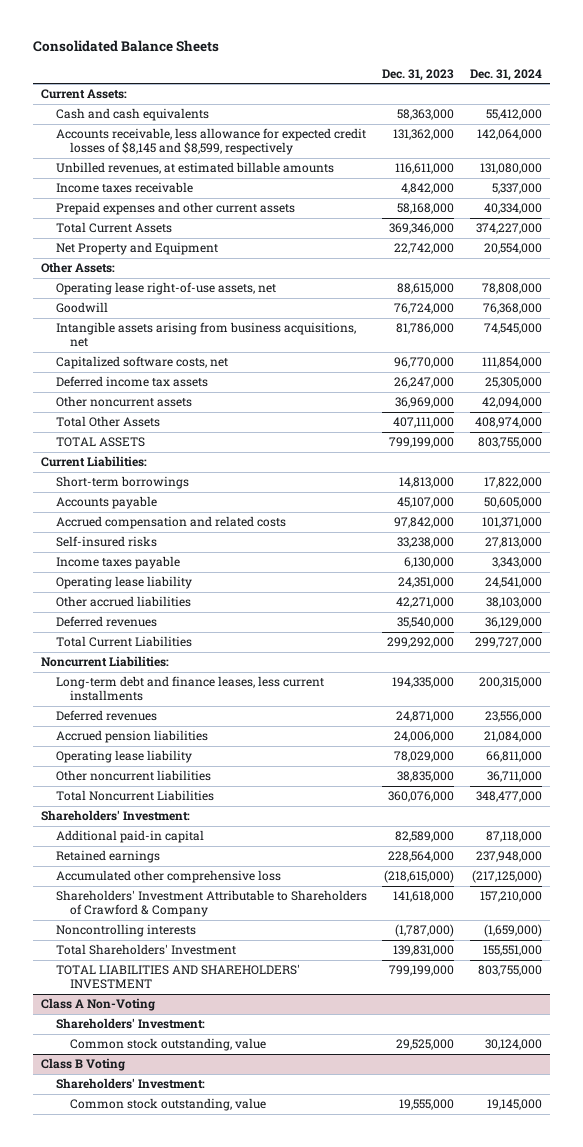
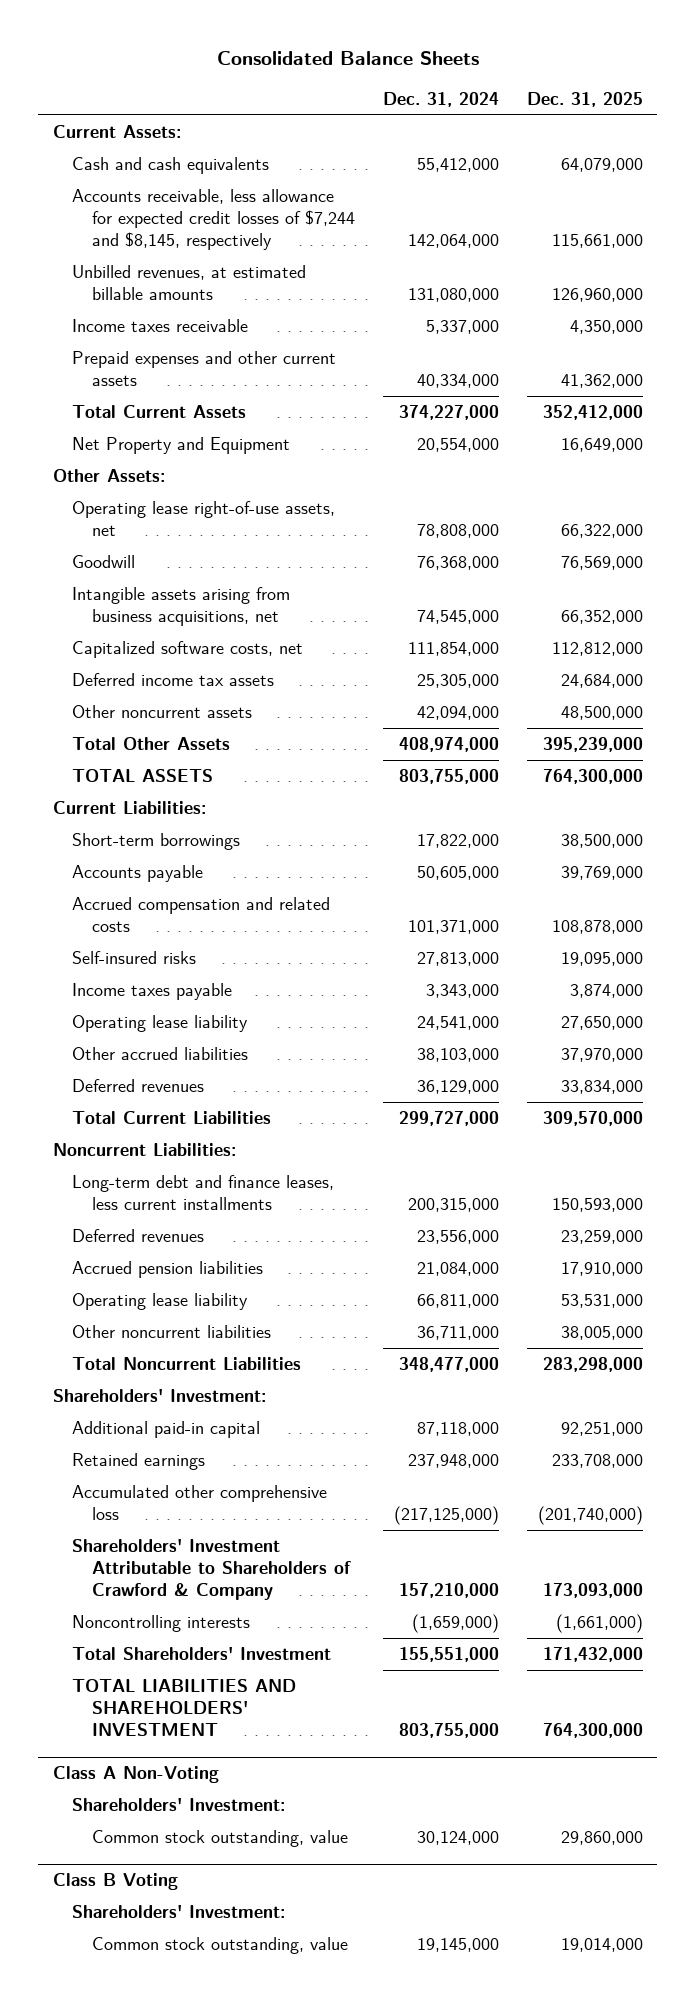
[382,68,455,81] Dec. 31, 2023 -> none
none -> [527,91,644,107] Dec. 31, 2025
[55,128,366,156] Accounts receivable, less allowance for expected credit losses of $8,145 and $8,599, respectively -> [72,189,355,251] Accounts receivable, less allowance for expected credit losses of $7,244 and $8,145, respectively

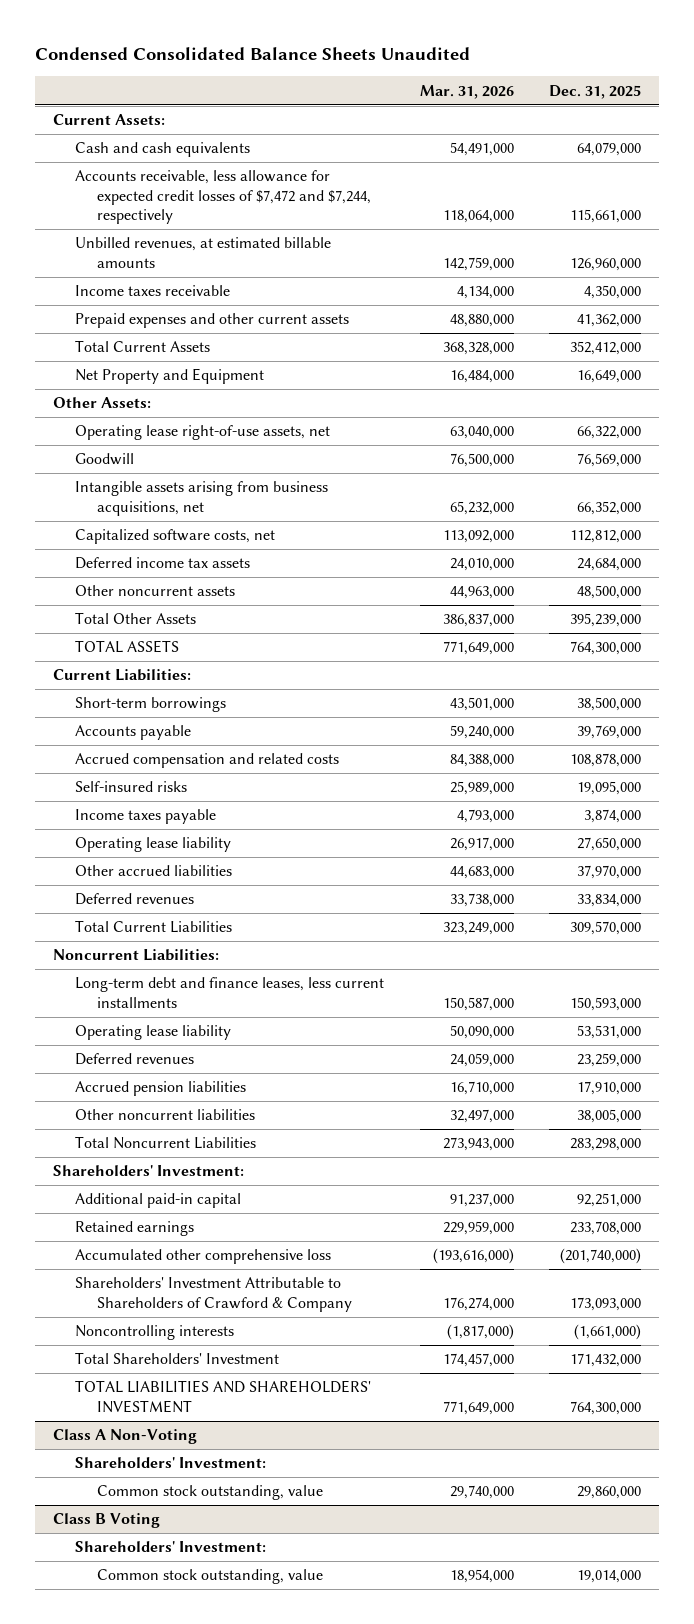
[216,51,479,66] Consolidated Balance Sheets -> [35,47,471,61] Condensed Consolidated Balance Sheets Unaudited
[383,91,500,107] Dec. 31, 2024 -> none
none -> [419,84,514,99] Mar. 31, 2026
[72,189,355,251] Accounts receivable, less allowance for expected credit losses of $7,244 and $8,145, respectively -> [75,170,372,225] Accounts receivable, less allowance for expected credit losses of $7,472 and $7,244, respectively
[72,1293,249,1311] Operating lease liability -> [75,1025,232,1041] Operating lease liability

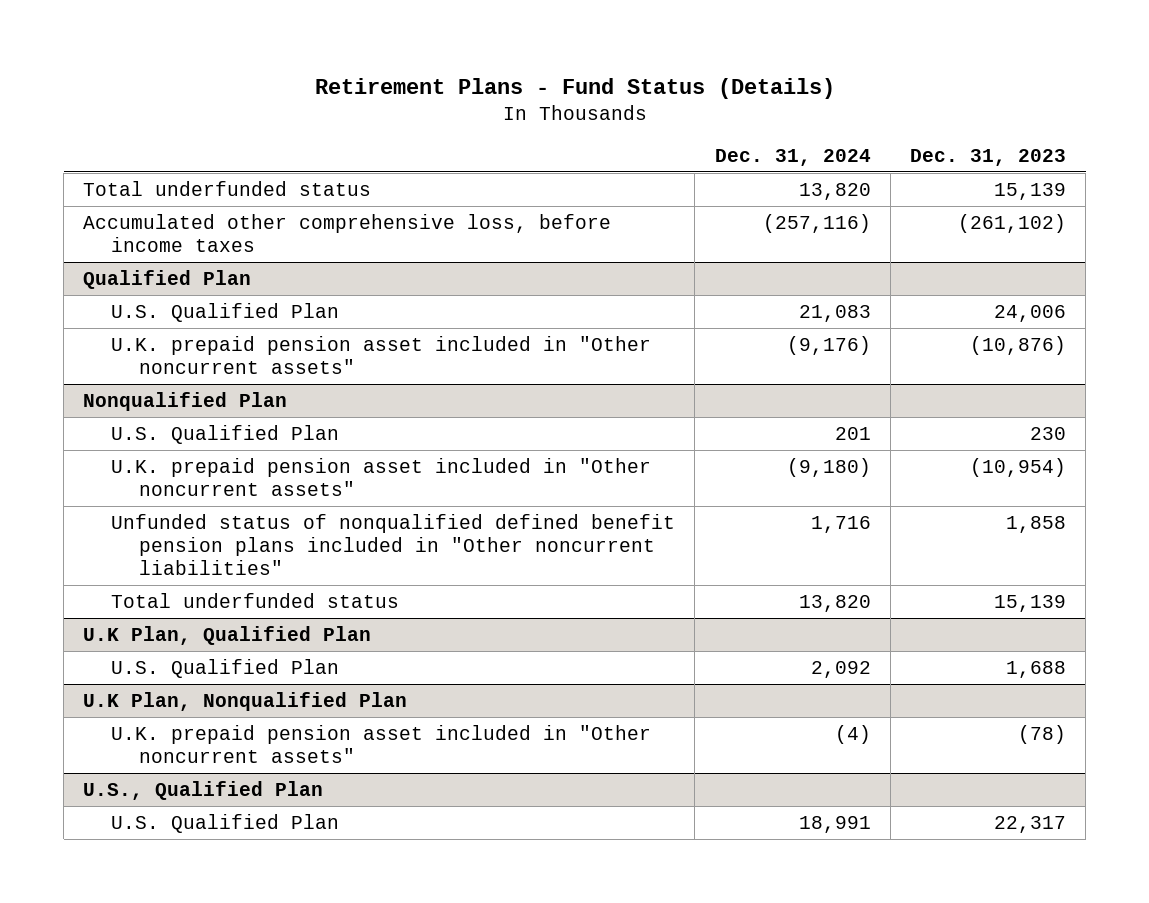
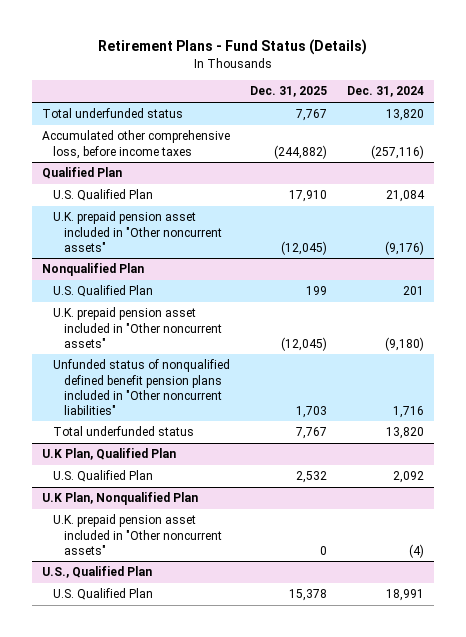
[910,148,1067,166] Dec. 31, 2023 -> none
none -> [249,86,327,98] Dec. 31, 2025
[798,304,871,322] 21,083 -> [385,190,425,203] 21,084

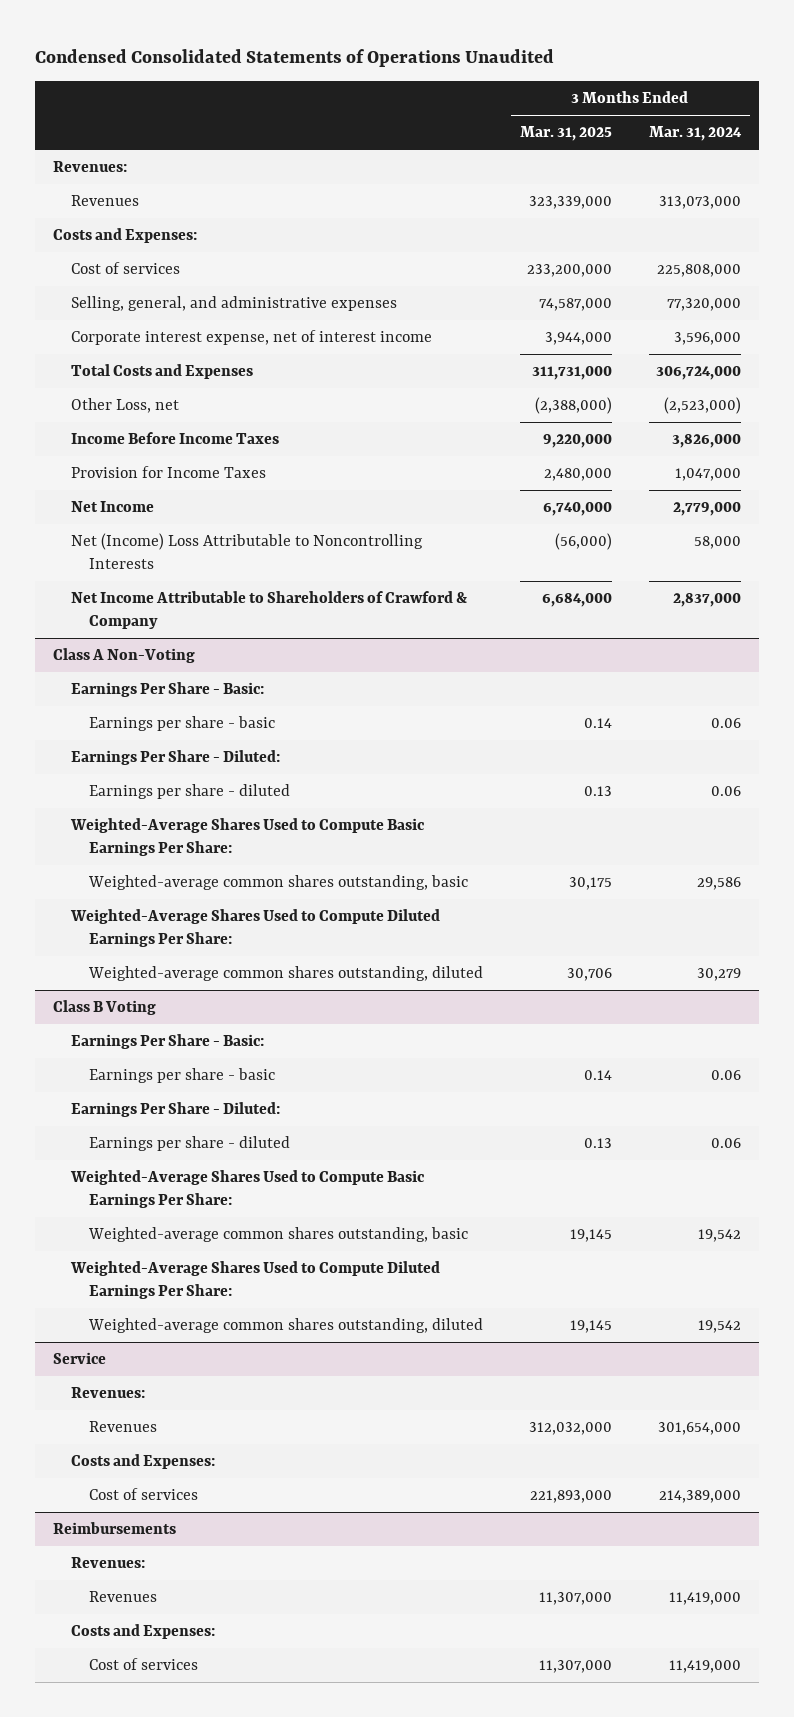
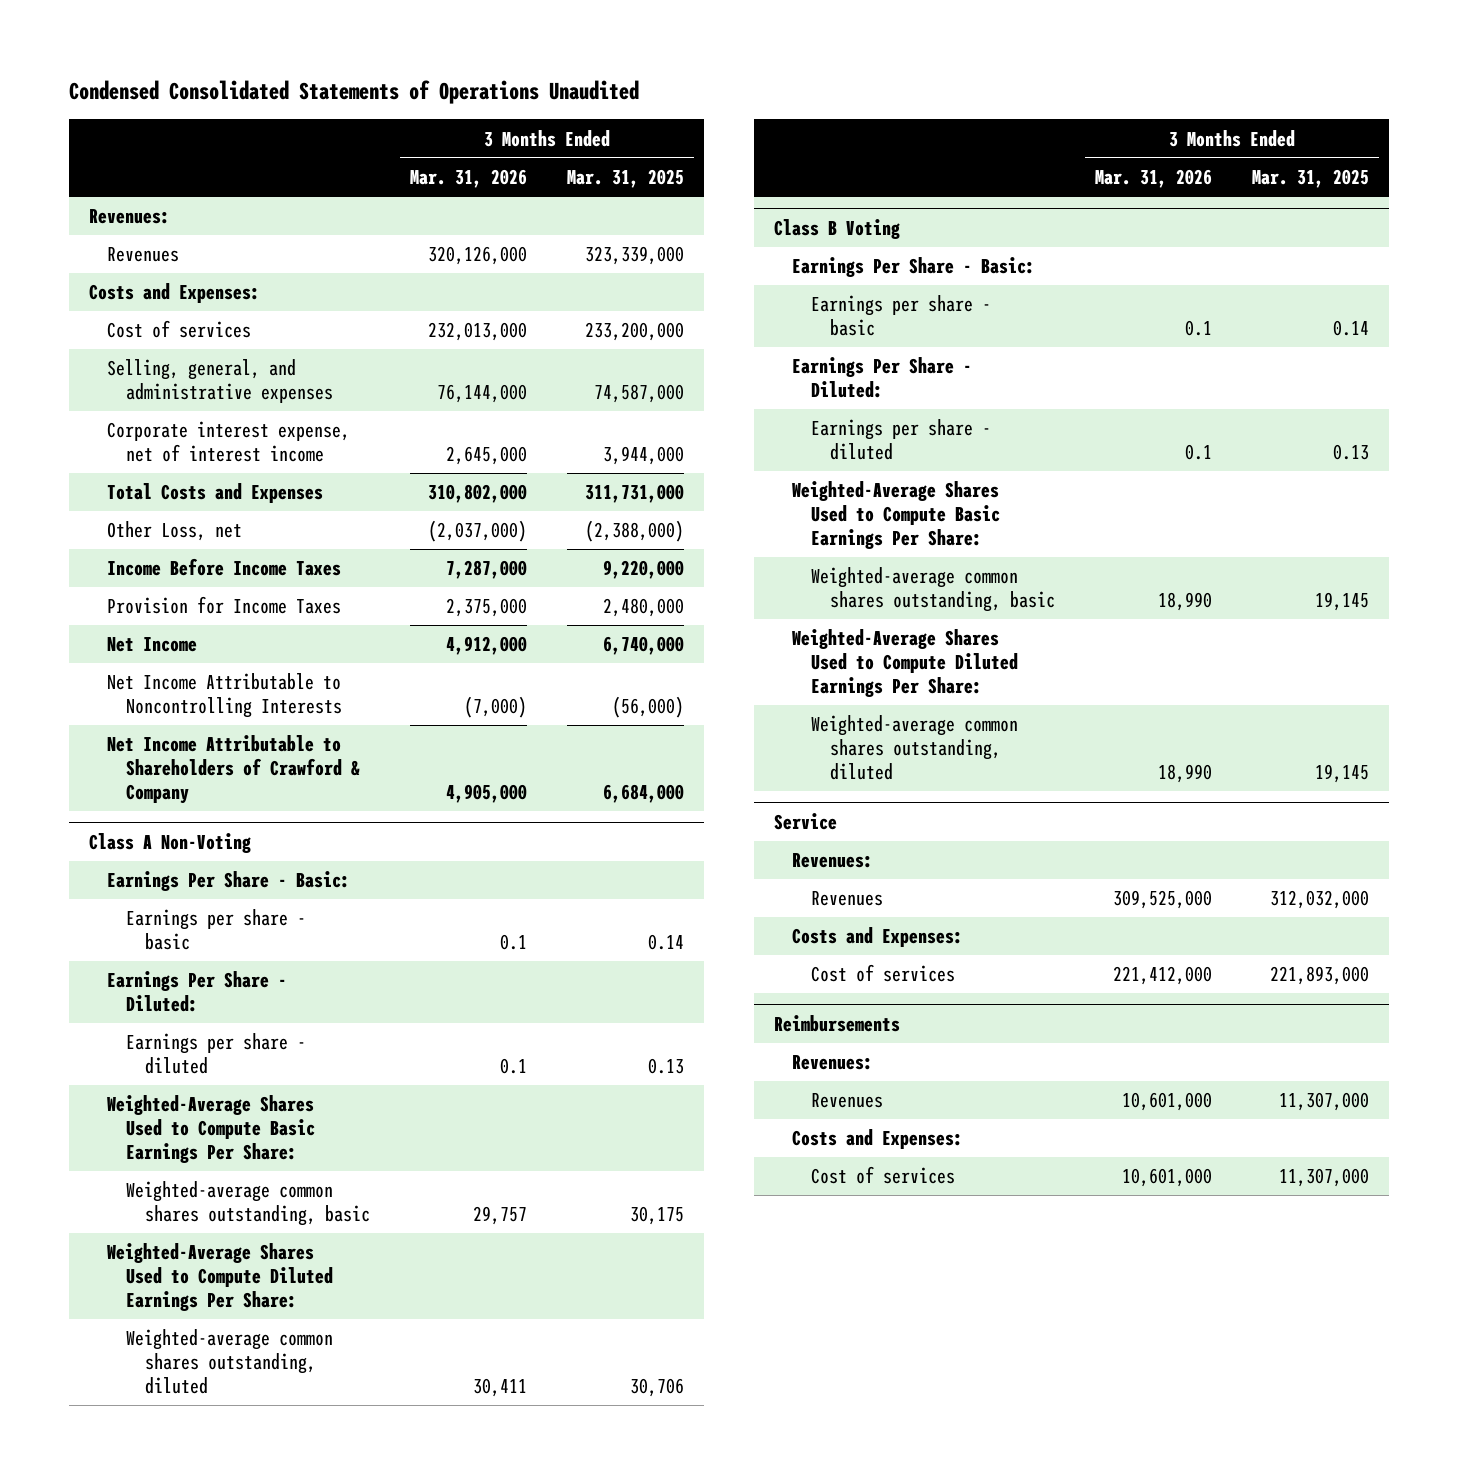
[648,126,742,142] Mar. 31, 2024 -> none
none -> [409,168,527,188] Mar. 31, 2026
[71,533,424,569] Net (Income) Loss Attributable to Noncontrolling Interests -> [107,673,342,718] Net Income Attributable to Noncontrolling Interests

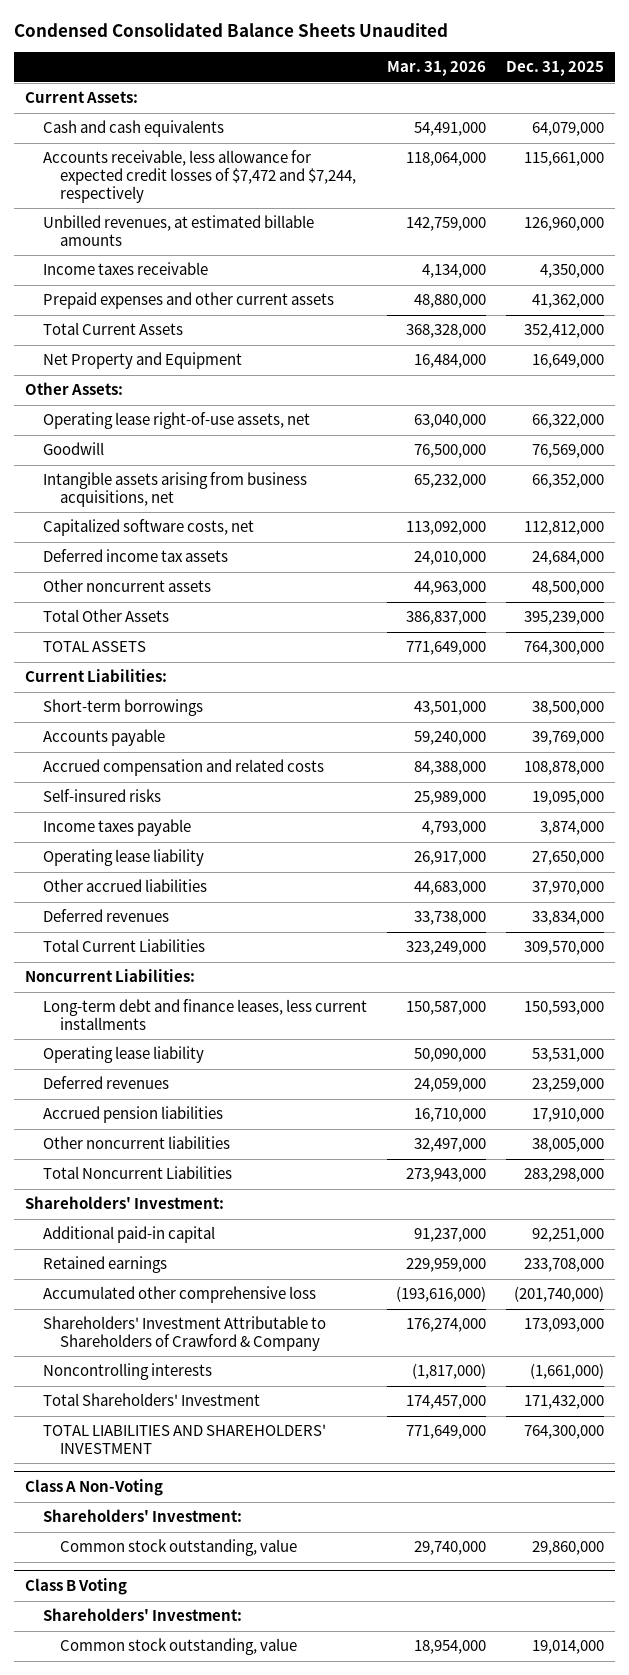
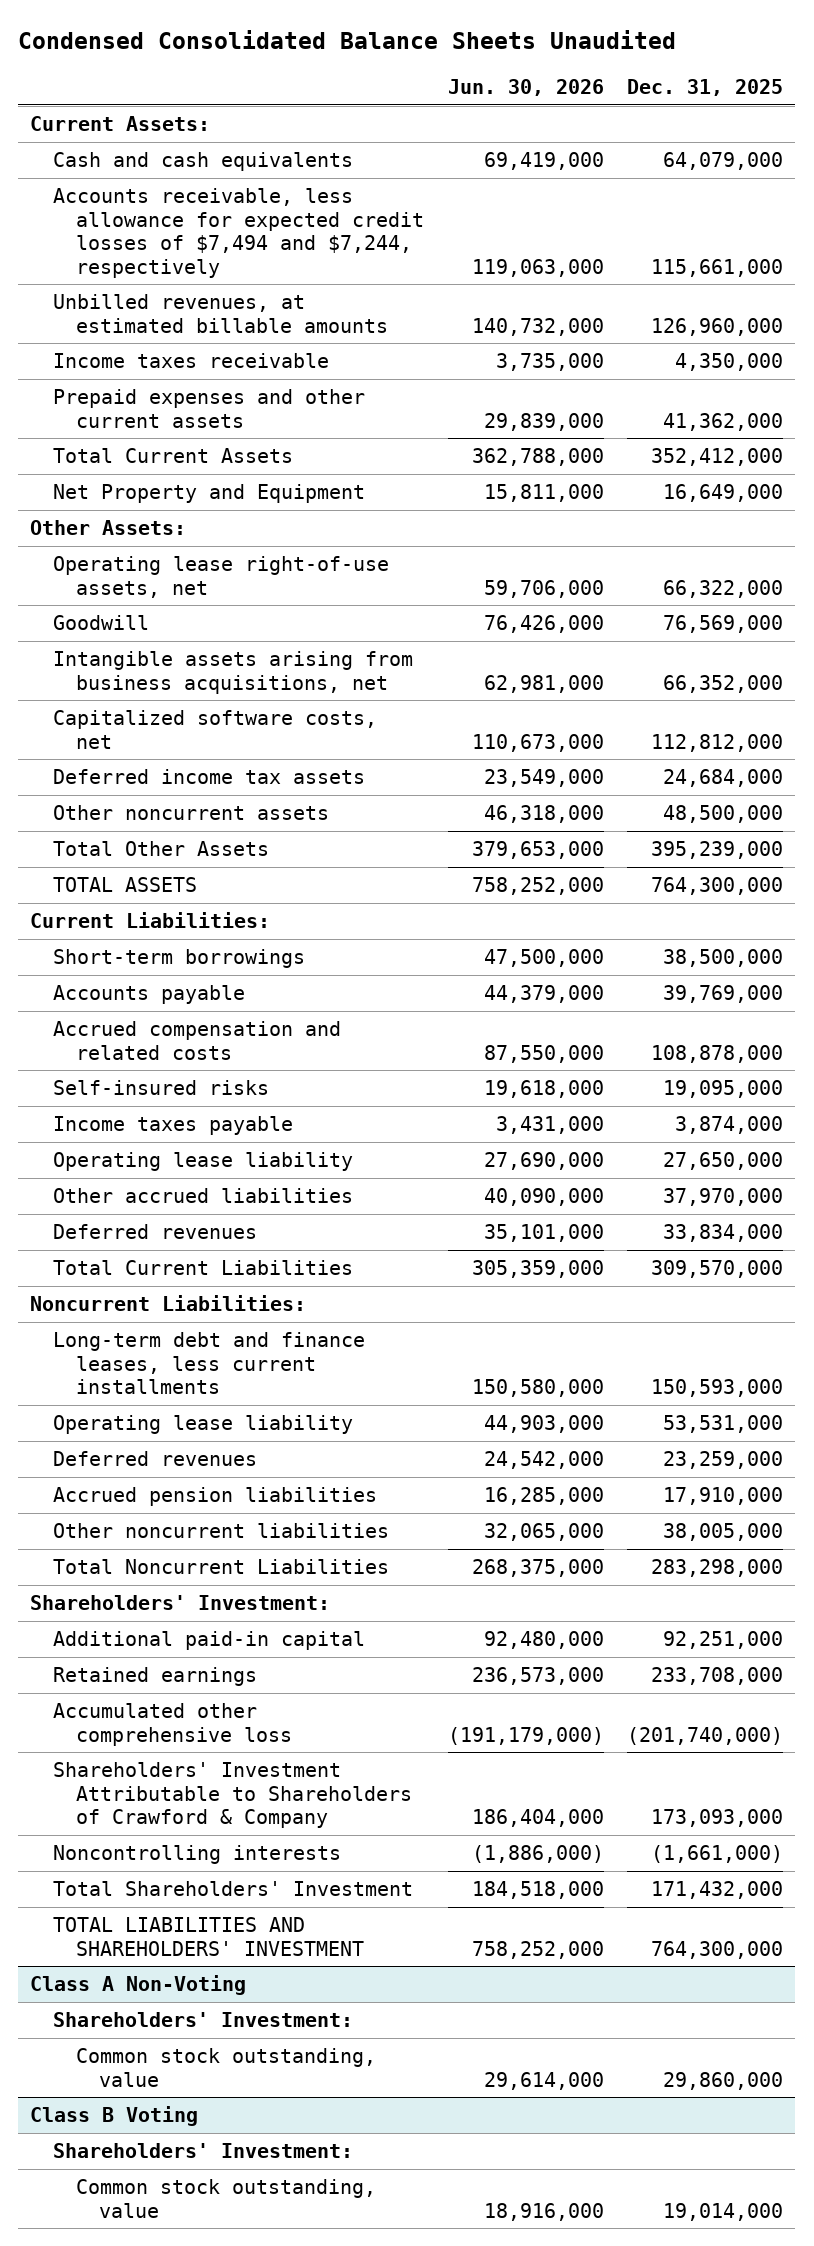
[386,61,486,77] Mar. 31, 2026 -> none
none -> [447,79,604,97] Jun. 30, 2026
[42,150,357,204] Accounts receivable, less allowance for expected credit losses of $7,472 and $7,244, respectively -> [53,188,424,278] Accounts receivable, less allowance for expected credit losses of $7,494 and $7,244, respectively

